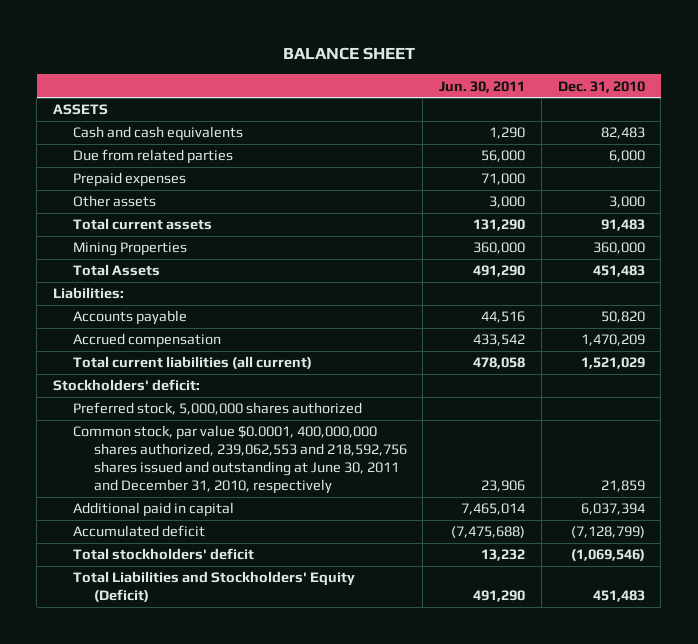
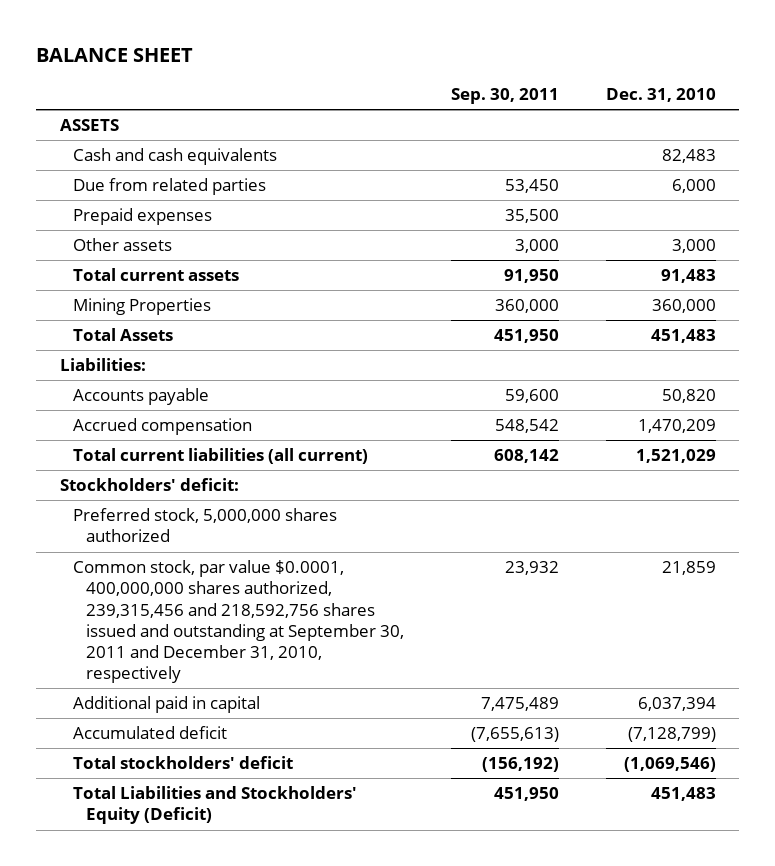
[439,80,526,93] Jun. 30, 2011 -> none
none -> [450,88,559,105] Sep. 30, 2011
[73,425,407,495] Common stock, par value $0.0001, 400,000,000 shares authorized, 239,062,553 and 218,592,756 shares issued and outstanding at June 30, 2011 and December 31, 2010, respectively -> [72,560,404,684] Common stock, par value $0.0001, 400,000,000 shares authorized, 239,315,456 and 218,592,756 shares issued and outstanding at September 30, 2011 and December 31, 2010, respectively

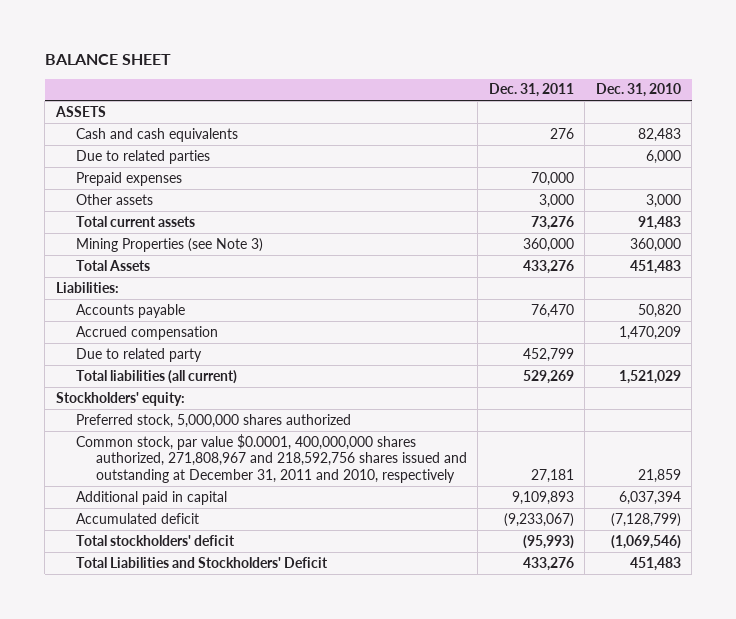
[450,88,559,105] Sep. 30, 2011 -> none
none -> [488,83,574,98] Dec. 31, 2011
[72,178,266,196] Due from related parties -> [75,149,210,164] Due to related parties
[72,298,211,316] Mining Properties -> [75,237,263,252] Mining Properties (see Note 3)
none -> [75,347,202,362] Due to related party
[72,448,368,465] Total current liabilities (all current) -> [75,369,237,384] Total liabilities (all current)
[59,478,239,492] Stockholders' deficit: -> [55,391,185,406] Stockholders' equity:
[72,560,404,684] Common stock, par value $0.0001, 400,000,000 shares authorized, 239,315,456 and 218,592,756 shares issued and outstanding at September 30, 2011 and December 31, 2010, respectively -> [75,433,467,483] Common stock, par value $0.0001, 400,000,000 shares authorized, 271,808,967 and 218,592,756 shares issued and outstanding at December 31, 2011 and 2010, respectively
[72,786,357,825] Total Liabilities and Stockholders' Equity (Deficit) -> [75,556,328,568] Total Liabilities and Stockholders' Deficit

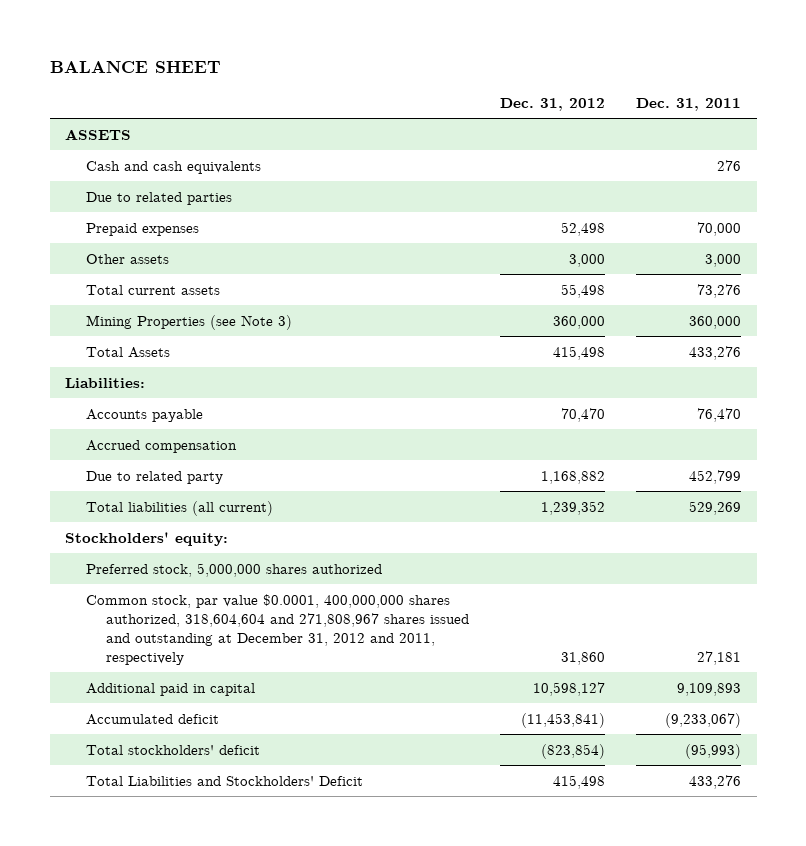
[595,83,681,98] Dec. 31, 2010 -> none
none -> [500,98,606,112] Dec. 31, 2012
[75,433,467,483] Common stock, par value $0.0001, 400,000,000 shares authorized, 271,808,967 and 218,592,756 shares issued and outstanding at December 31, 2011 and 2010, respectively -> [85,593,470,665] Common stock, par value $0.0001, 400,000,000 shares authorized, 318,604,604 and 271,808,967 shares issued and outstanding at December 31, 2012 and 2011, respectively

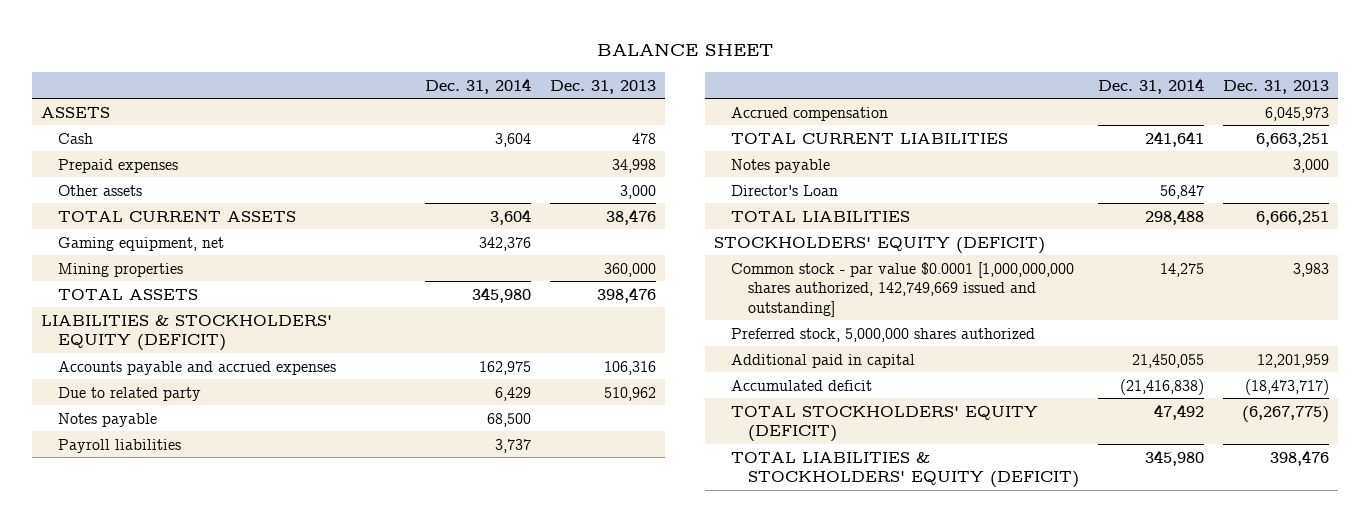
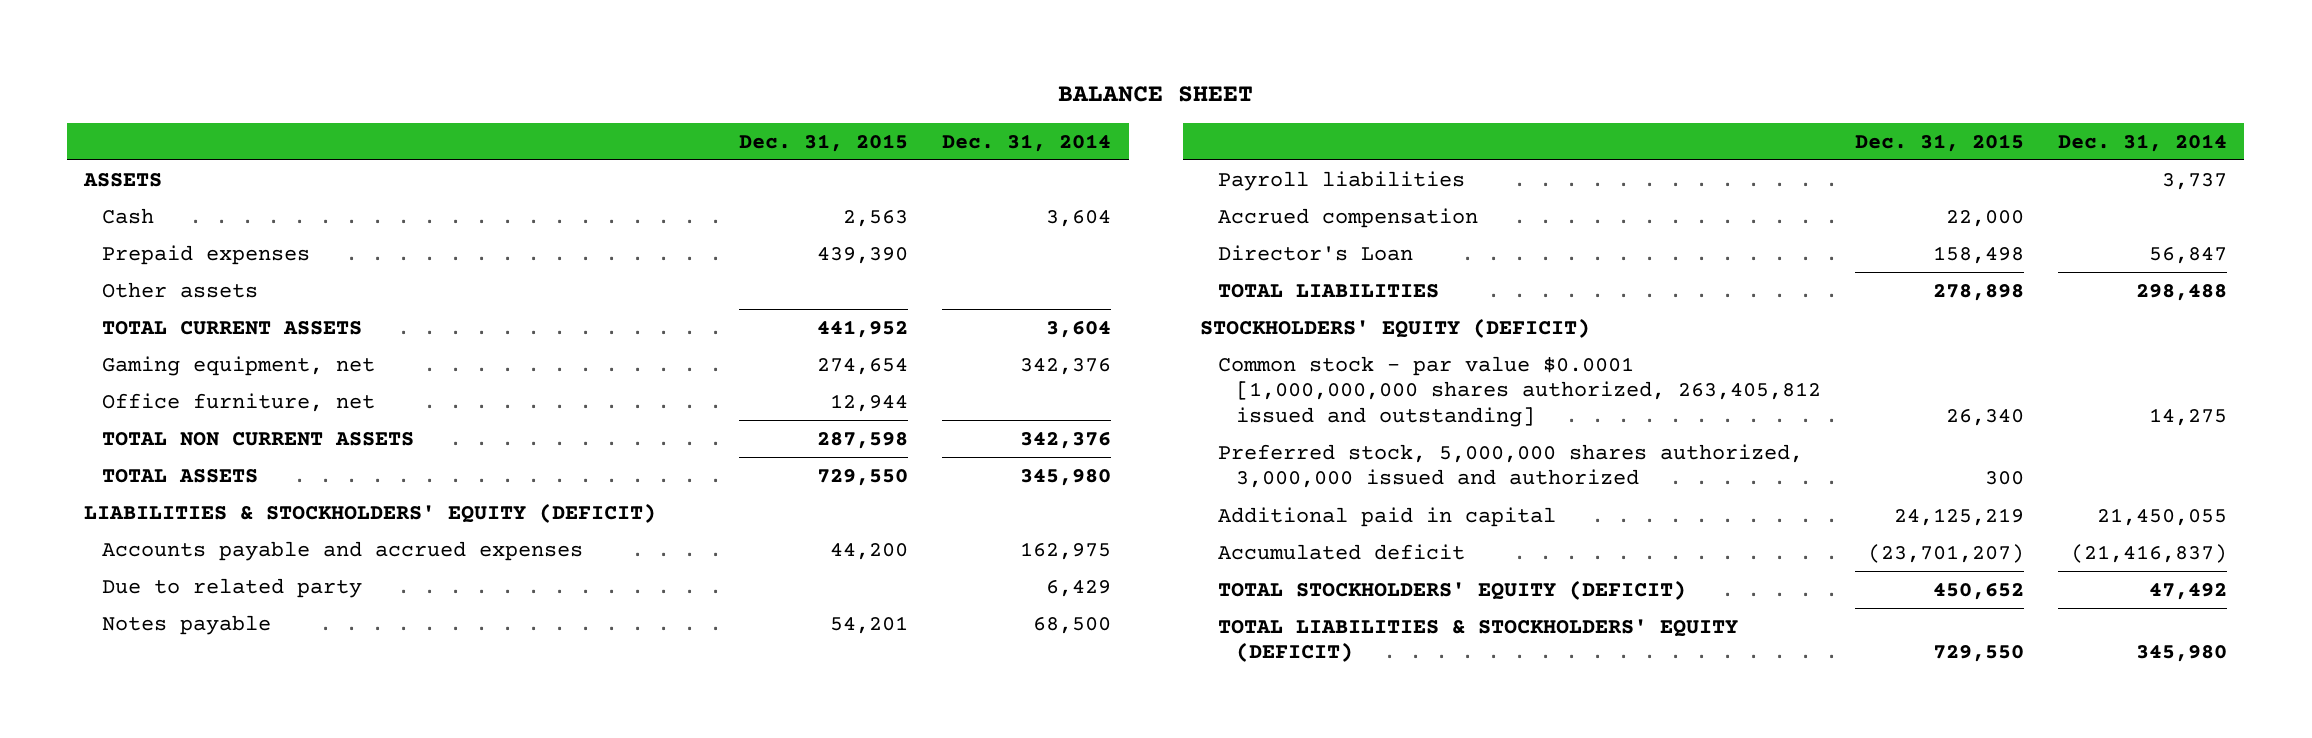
[549,79,656,94] Dec. 31, 2013 -> none
none -> [739,133,909,152] Dec. 31, 2015
[58,262,184,277] Mining properties -> none
none -> [102,392,376,412] Office furniture, net
none -> [102,431,415,446] TOTAL NON CURRENT ASSETS
[731,132,1009,144] TOTAL CURRENT LIABILITIES -> none
[731,158,831,173] Notes payable -> none
[731,261,1075,317] Common stock - par value $0.0001 [1,000,000,000 shares authorized, 142,749,669 issued and outstanding] -> [1217,355,1821,427] Common stock - par value $0.0001 [1,000,000,000 shares authorized, 263,405,812 issued and outstanding]
[731,327,1036,342] Preferred stock, 5,000,000 shares authorized -> [1217,443,1803,489] Preferred stock, 5,000,000 shares authorized, 3,000,000 issued and authorized
[1120,378,1205,395] (21,416,838) -> [2071,543,2228,563] (21,416,837)

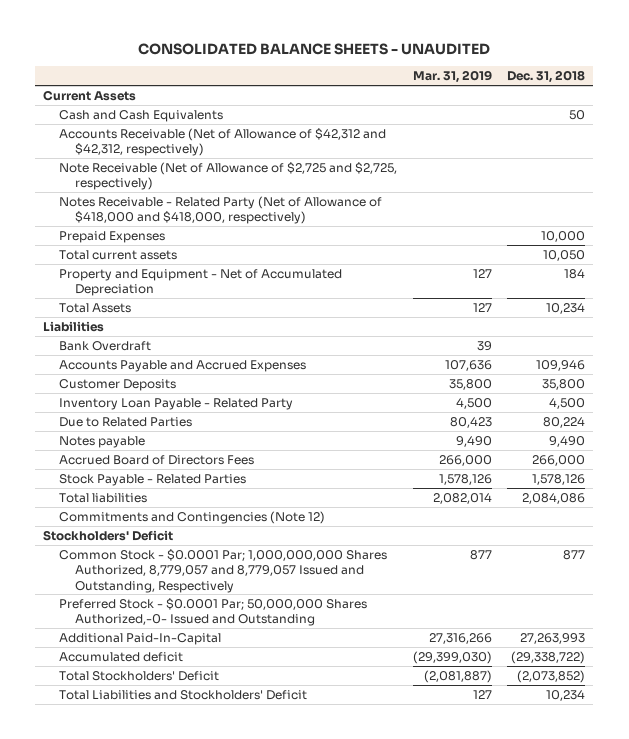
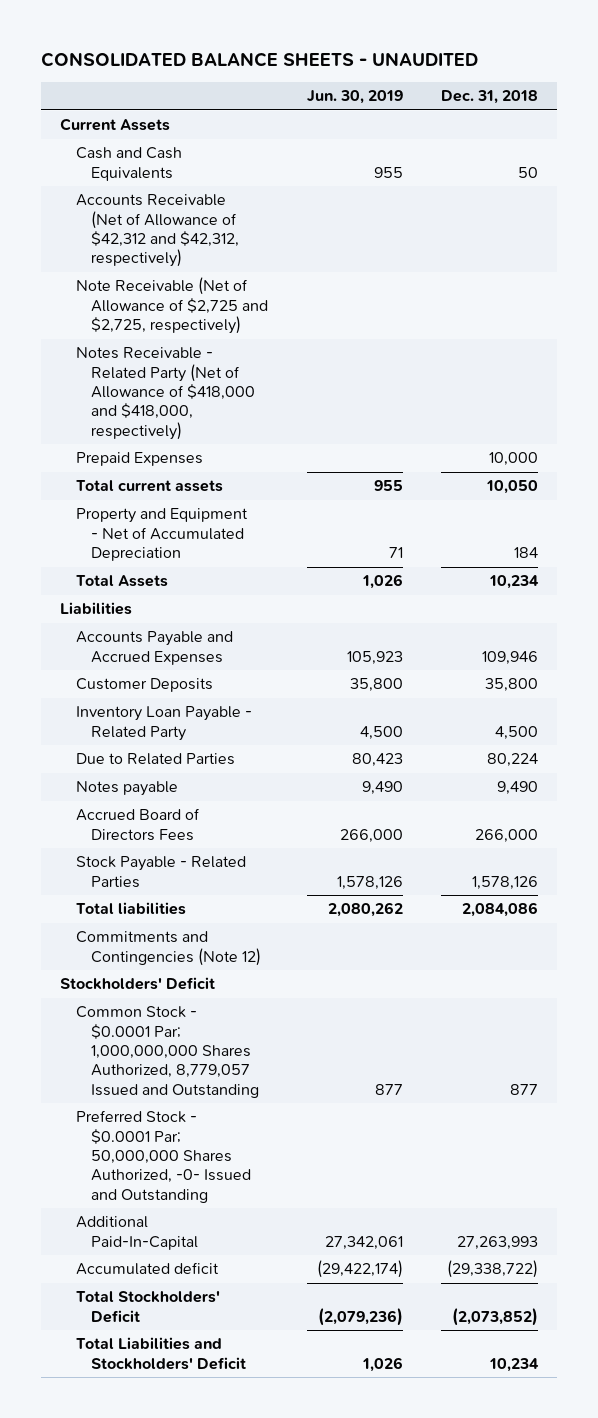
[412,70,492,84] Mar. 31, 2019 -> none
none -> [306,90,403,105] Jun. 30, 2019
[59,340,152,351] Bank Overdraft -> none
[59,548,388,593] Common Stock - $0.0001 Par; 1,000,000,000 Shares Authorized, 8,779,057 and 8,779,057 Issued and Outstanding, Respectively -> [75,1006,260,1098] Common Stock - $0.0001 Par; 1,000,000,000 Shares Authorized, 8,779,057 Issued and Outstanding
[59,597,368,627] Preferred Stock - $0.0001 Par; 50,000,000 Shares Authorized,-0- Issued and Outstanding -> [75,1110,252,1203] Preferred Stock - $0.0001 Par; 50,000,000 Shares Authorized, -0- Issued and Outstanding

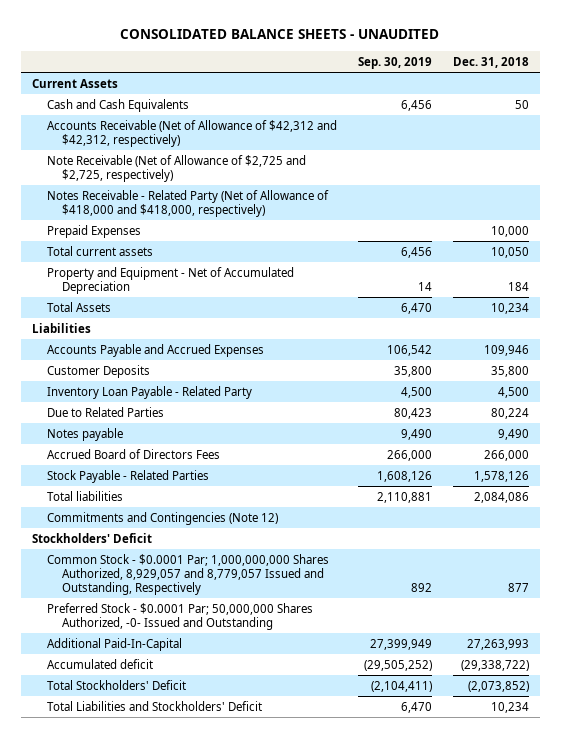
[306,90,403,105] Jun. 30, 2019 -> none
none -> [357,56,432,69] Sep. 30, 2019
[75,1006,260,1098] Common Stock - $0.0001 Par; 1,000,000,000 Shares Authorized, 8,779,057 Issued and Outstanding -> [46,553,329,595] Common Stock - $0.0001 Par; 1,000,000,000 Shares Authorized, 8,929,057 and 8,779,057 Issued and Outstanding, Respectively

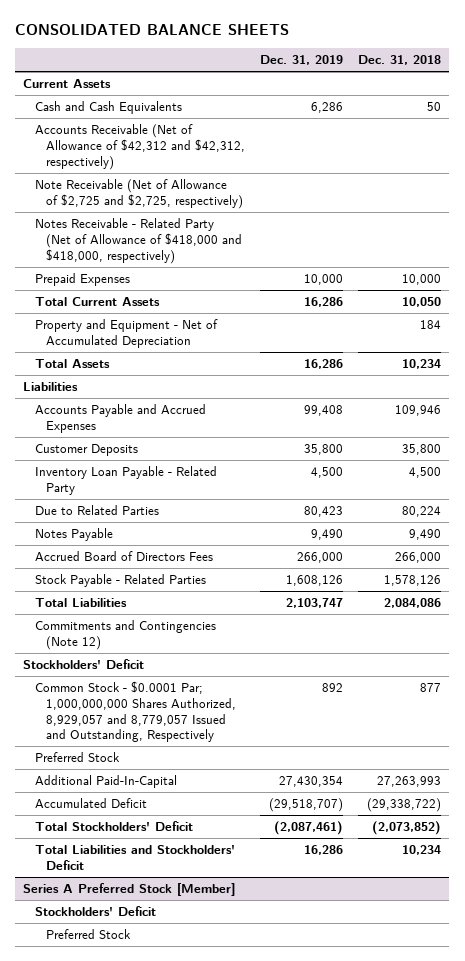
[120,29,440,40] CONSOLIDATED BALANCE SHEETS - UNAUDITED -> [15,24,290,36] CONSOLIDATED BALANCE SHEETS
[357,56,432,69] Sep. 30, 2019 -> none
none -> [260,55,344,66] Dec. 31, 2019
[46,245,153,256] Total current assets -> [34,297,160,307] Total Current Assets
[46,427,123,441] Notes payable -> [34,528,113,542] Notes Payable
[46,490,123,501] Total liabilities -> [34,598,127,608] Total Liabilities
[46,602,313,630] Preferred Stock - $0.0001 Par; 50,000,000 Shares Authorized, -0- Issued and Outstanding -> [34,752,120,763] Preferred Stock
[46,658,153,669] Accumulated deficit -> [34,798,147,809] Accumulated Deficit
none -> [23,883,236,897] Series A Preferred Stock [Member]
none -> [34,906,156,917] Stockholders' Deficit
none -> [46,929,132,940] Preferred Stock

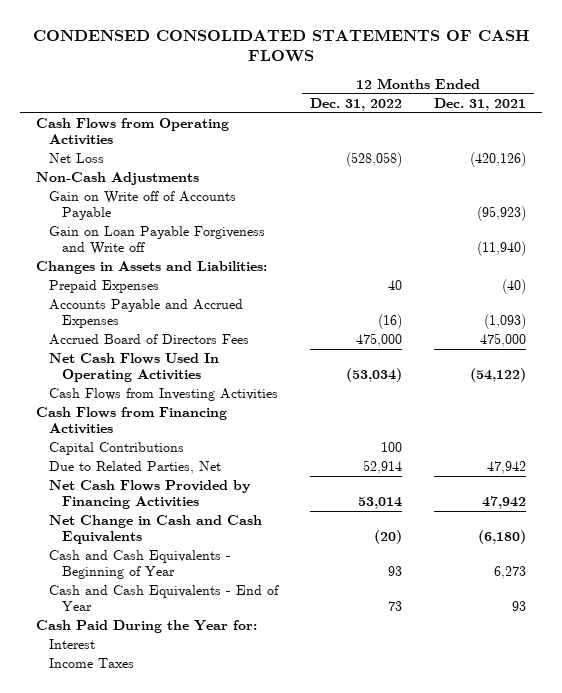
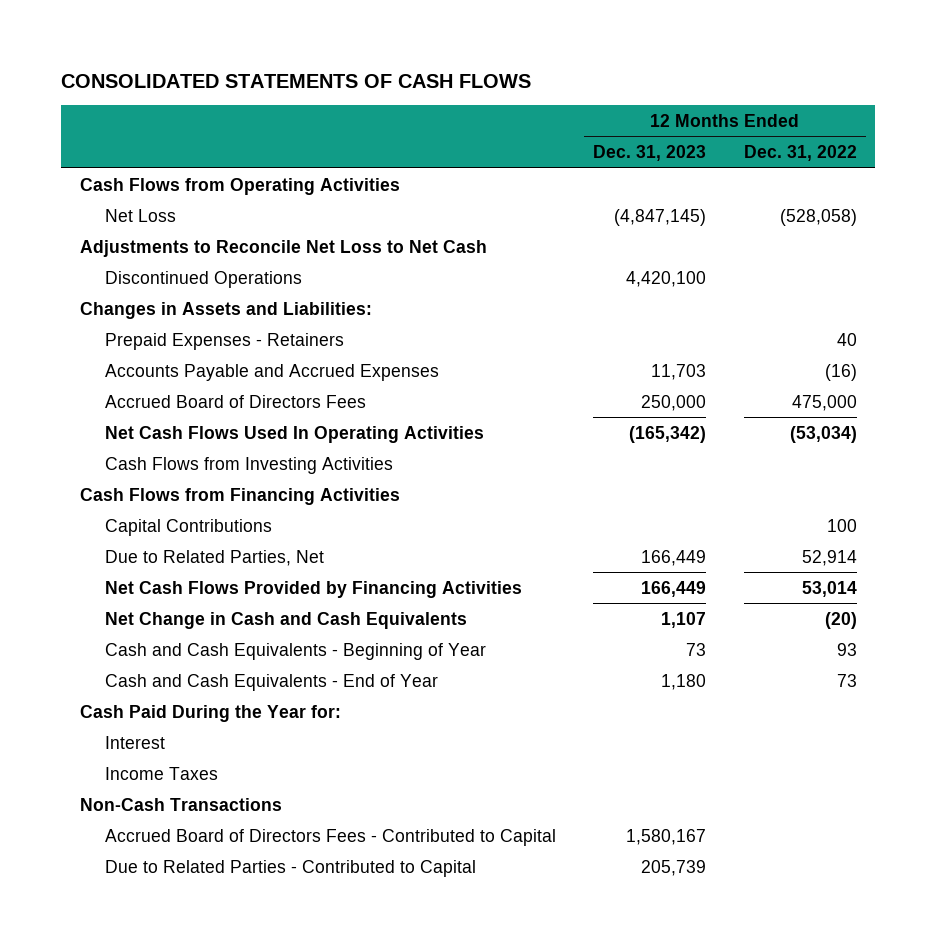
[33,28,530,63] CONDENSED CONSOLIDATED STATEMENTS OF CASH FLOWS -> [60,73,531,88] CONSOLIDATED STATEMENTS OF CASH FLOWS
[434,98,527,112] Dec. 31, 2021 -> none
none -> [593,145,707,162] Dec. 31, 2023
[35,172,199,186] Non-Cash Adjustments -> none
[48,191,236,220] Gain on Write off of Accounts Payable -> none
[48,226,265,255] Gain on Loan Payable Forgiveness and Write off -> none
none -> [79,239,487,257] Adjustments to Reconcile Net Loss to Net Cash
none -> [104,270,302,288] Discontinued Operations
[48,280,159,294] Prepaid Expenses -> [104,332,344,350] Prepaid Expenses - Retainers
none -> [79,797,282,811] Non-Cash Transactions
none -> [104,828,556,846] Accrued Board of Directors Fees - Contributed to Capital
none -> [104,859,476,877] Due to Related Parties - Contributed to Capital

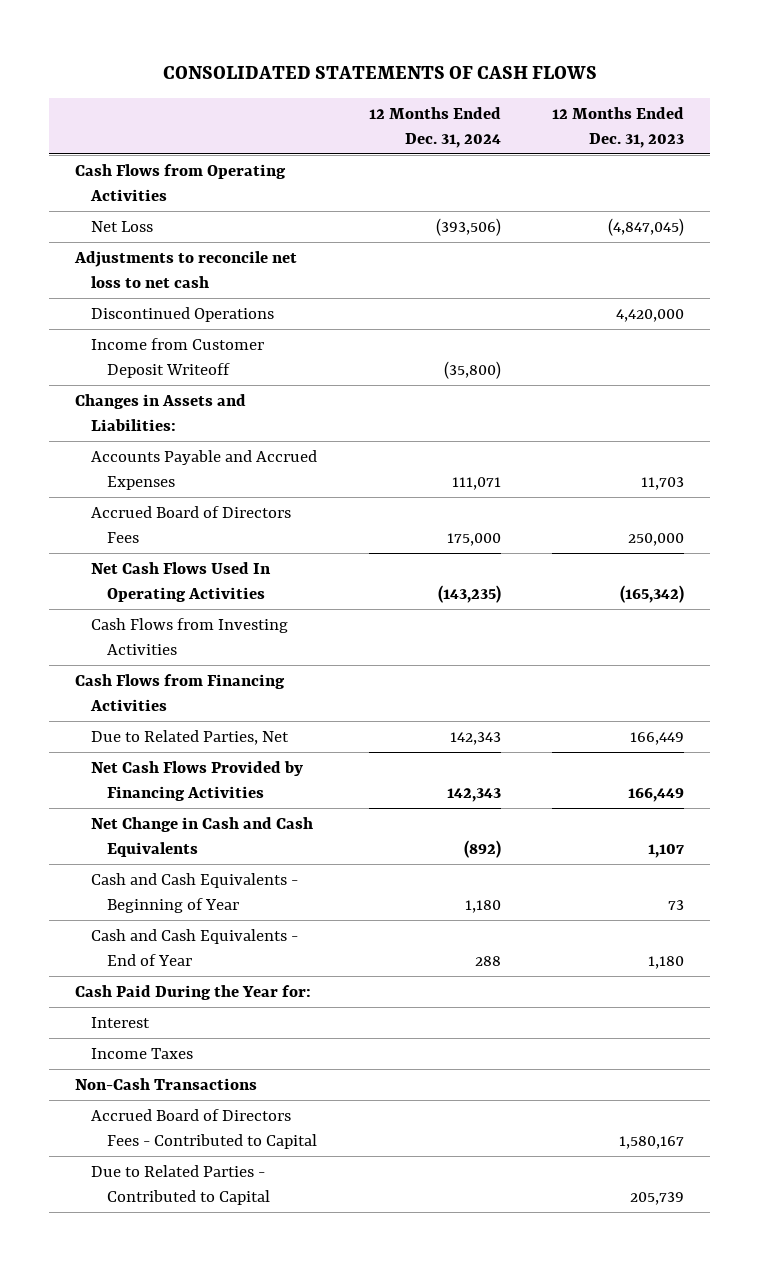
[743,145,857,162] Dec. 31, 2022 -> none
none -> [368,107,501,148] 12 Months Ended Dec. 31, 2024
[614,208,707,226] (4,847,145) -> [608,217,685,236] (4,847,045)
[79,239,487,257] Adjustments to Reconcile Net Loss to Net Cash -> [73,250,297,288] Adjustments to reconcile net loss to net cash
[626,270,707,287] 4,420,100 -> [616,308,685,322] 4,420,000
none -> [91,337,265,378] Income from Customer Deposit Writeoff
[104,332,344,350] Prepaid Expenses - Retainers -> none
[104,518,272,536] Capital Contributions -> none

